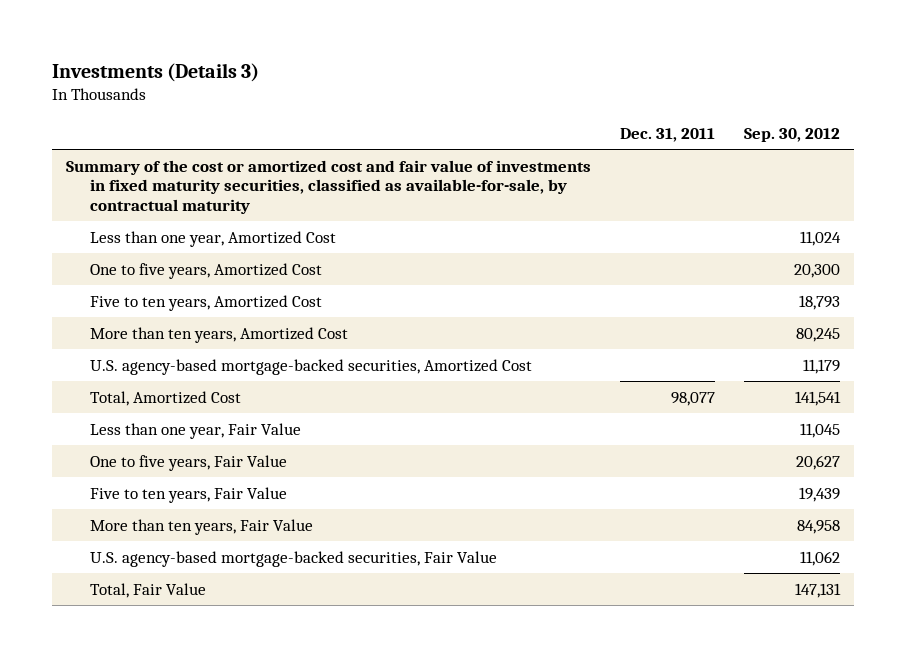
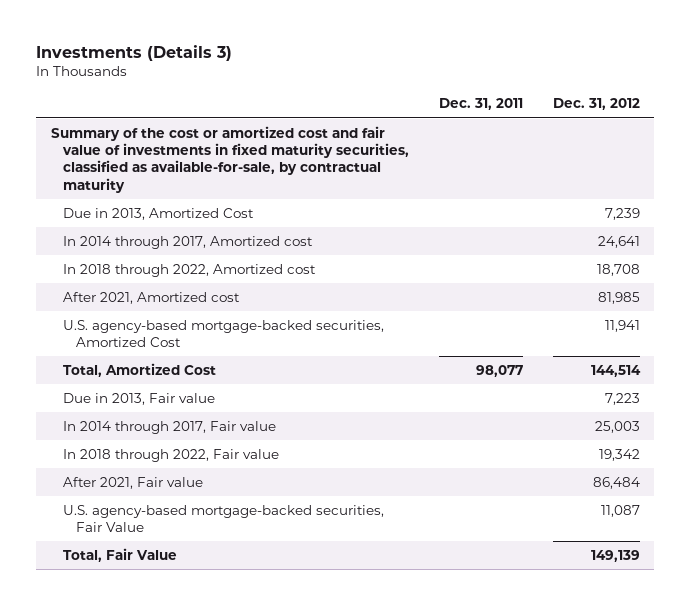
[743,127,840,142] Sep. 30, 2012 -> none
none -> [552,98,640,111] Dec. 31, 2012
[90,230,337,247] Less than one year, Amortized Cost -> [63,207,255,220] Due in 2013, Amortized Cost
[90,262,323,279] One to five years, Amortized Cost -> [63,235,314,249] In 2014 through 2017, Amortized cost
[90,294,323,311] Five to ten years, Amortized Cost -> [63,263,317,277] In 2018 through 2022, Amortized cost
[90,326,349,343] More than ten years, Amortized Cost -> [63,291,241,304] After 2021, Amortized cost
[90,422,302,439] Less than one year, Fair Value -> [63,392,216,405] Due in 2013, Fair value
[90,454,288,471] One to five years, Fair Value -> [63,420,277,434] In 2014 through 2017, Fair value
[90,486,288,503] Five to ten years, Fair Value -> [63,448,280,462] In 2018 through 2022, Fair value
[90,518,314,535] More than ten years, Fair Value -> [63,476,204,489] After 2021, Fair value

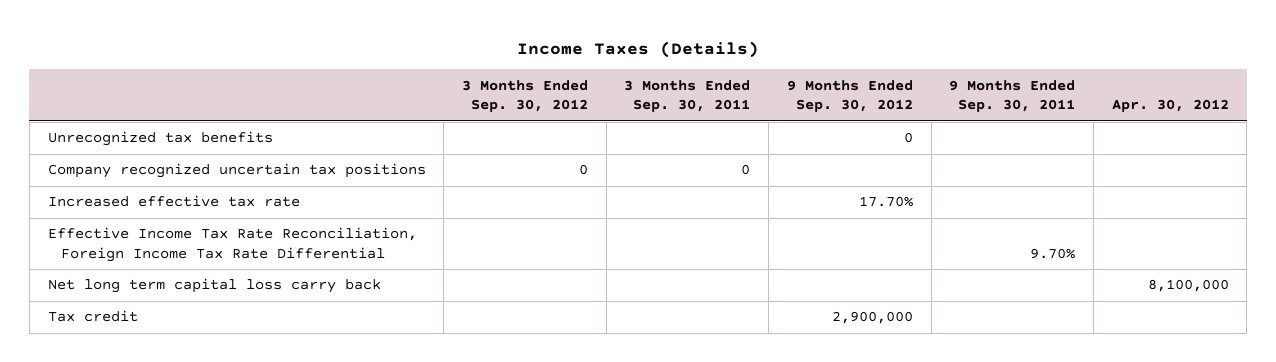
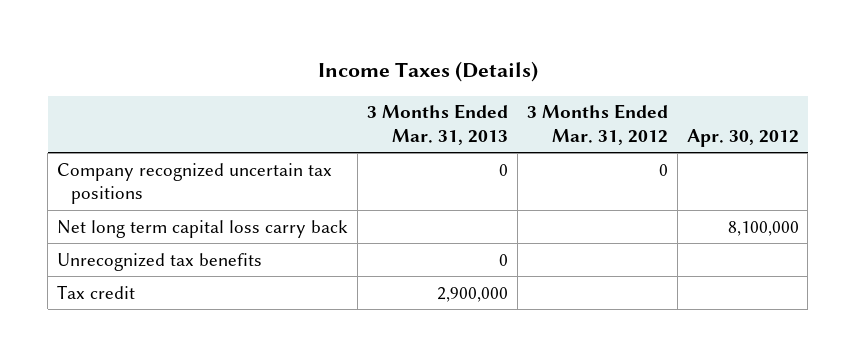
[461,79,588,113] 3 Months Ended Sep. 30, 2012 -> none
[624,79,751,113] 3 Months Ended Sep. 30, 2011 -> none
[786,79,913,113] 9 Months Ended Sep. 30, 2012 -> none
[949,79,1076,113] 9 Months Ended Sep. 30, 2011 -> none
none -> [366,104,508,145] 3 Months Ended Mar. 31, 2013
none -> [526,104,668,145] 3 Months Ended Mar. 31, 2012
[47,195,300,208] Increased effective tax rate -> none
[47,227,417,263] Effective Income Tax Rate Reconciliation, Foreign Income Tax Rate Differential -> none
[47,131,273,147] Unrecognized tax benefits -> [56,252,262,271] Unrecognized tax benefits

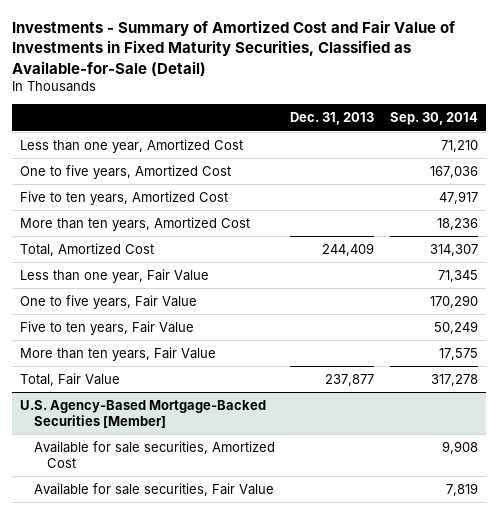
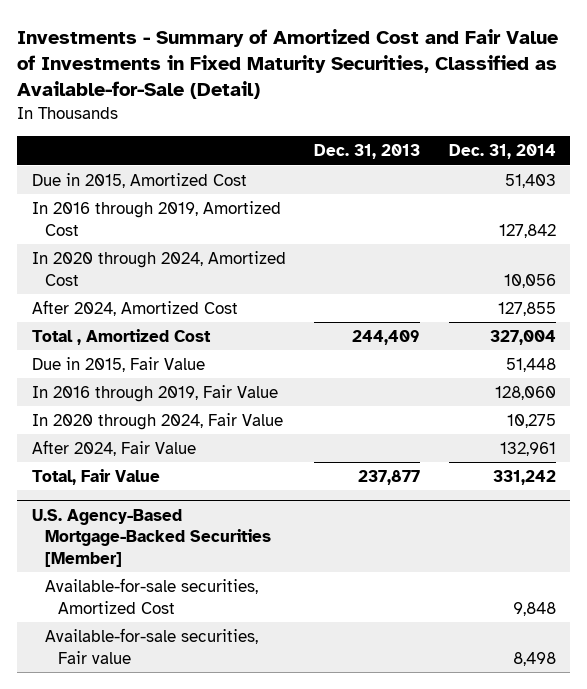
[390,112,479,126] Sep. 30, 2014 -> none
none -> [448,144,556,160] Dec. 31, 2014
[20,138,244,153] Less than one year, Amortized Cost -> [31,172,247,188] Due in 2015, Amortized Cost
[20,164,232,179] One to five years, Amortized Cost -> [31,200,281,236] In 2016 through 2019, Amortized Cost
[20,190,229,205] Five to ten years, Amortized Cost -> [31,250,286,286] In 2020 through 2024, Amortized Cost
[20,216,251,231] More than ten years, Amortized Cost -> [31,299,238,316] After 2024, Amortized Cost
[20,242,155,256] Total, Amortized Cost -> [31,328,211,345] Total , Amortized Cost
[20,268,210,283] Less than one year, Fair Value -> [31,356,205,372] Due in 2015, Fair Value
[20,294,198,309] One to five years, Fair Value -> [31,384,278,402] In 2016 through 2019, Fair Value
[20,320,195,335] Five to ten years, Fair Value -> [31,412,283,430] In 2020 through 2024, Fair Value
[20,346,217,361] More than ten years, Fair Value -> [31,439,196,456] After 2024, Fair Value
[33,440,275,469] Available for sale securities, Amortized Cost -> [44,577,258,614] Available-for-sale securities, Amortized Cost
[33,482,274,496] Available for sale securities, Fair Value -> [44,627,258,664] Available-for-sale securities, Fair value

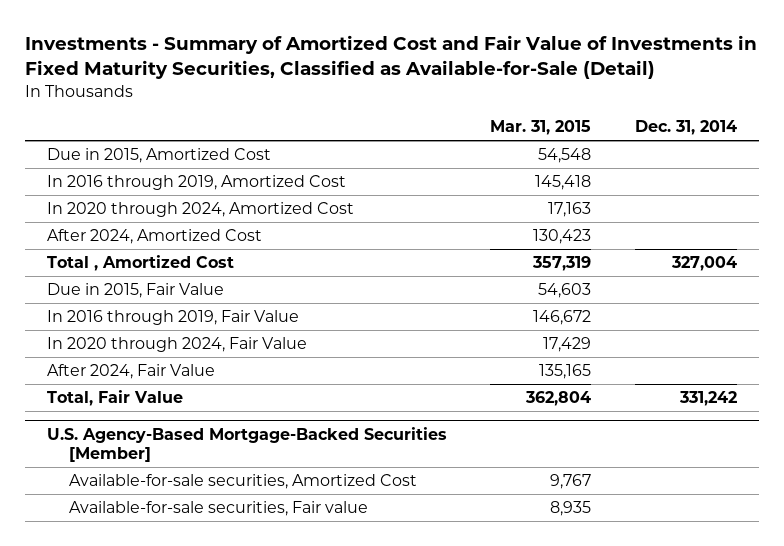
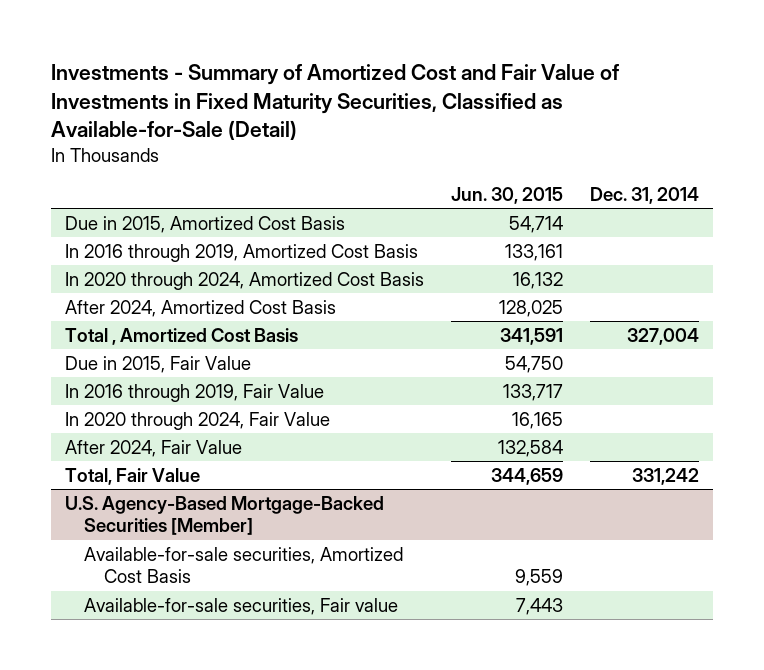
[490,120,592,136] Mar. 31, 2015 -> none
none -> [450,187,563,205] Jun. 30, 2015
[46,148,271,164] Due in 2015, Amortized Cost -> [64,215,345,233] Due in 2015, Amortized Cost Basis
[46,175,346,191] In 2016 through 2019, Amortized Cost -> [64,243,418,262] In 2016 through 2019, Amortized Cost Basis
[46,202,354,218] In 2020 through 2024, Amortized Cost -> [64,271,424,290] In 2020 through 2024, Amortized Cost Basis
[46,229,262,245] After 2024, Amortized Cost -> [64,299,336,317] After 2024, Amortized Cost Basis
[46,255,234,272] Total , Amortized Cost -> [64,327,298,345] Total , Amortized Cost Basis
[69,474,418,490] Available-for-sale securities, Amortized Cost -> [84,546,404,584] Available-for-sale securities, Amortized Cost Basis

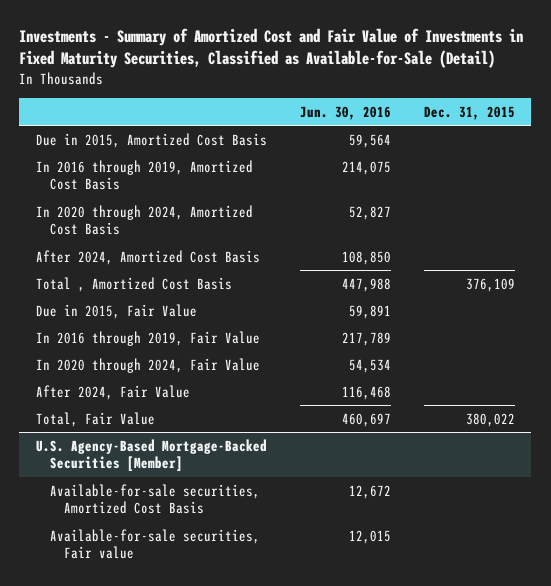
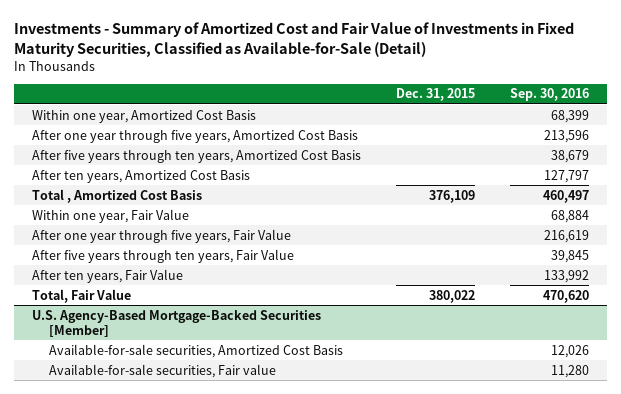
[299,105,391,120] Jun. 30, 2016 -> none
none -> [510,88,590,102] Sep. 30, 2016
[35,132,267,148] Due in 2015, Amortized Cost Basis -> [31,109,256,123] Within one year, Amortized Cost Basis
[35,159,253,191] In 2016 through 2019, Amortized Cost Basis -> [31,129,358,143] After one year through five years, Amortized Cost Basis
[35,204,253,236] In 2020 through 2024, Amortized Cost Basis -> [31,149,361,163] After five years through ten years, Amortized Cost Basis
[35,249,260,265] After 2024, Amortized Cost Basis -> [31,169,250,183] After ten years, Amortized Cost Basis
[35,303,197,319] Due in 2015, Fair Value -> [31,208,189,223] Within one year, Fair Value
[35,330,260,346] In 2016 through 2019, Fair Value -> [31,228,291,243] After one year through five years, Fair Value
[35,357,260,373] In 2020 through 2024, Fair Value -> [31,248,294,263] After five years through ten years, Fair Value
[35,384,190,400] After 2024, Fair Value -> [31,268,183,283] After ten years, Fair Value

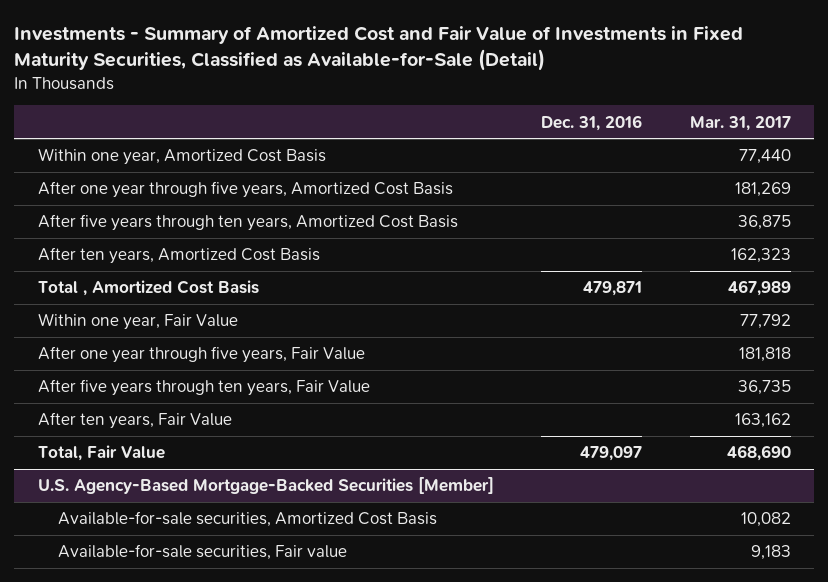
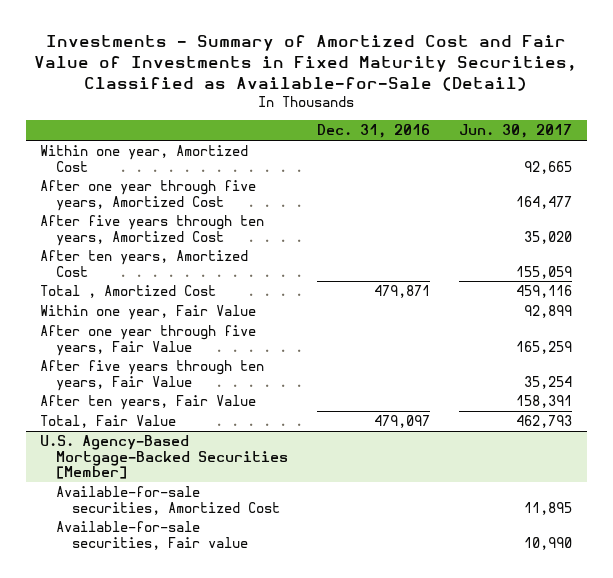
[689,115,791,131] Mar. 31, 2017 -> none
none -> [459,124,573,139] Jun. 30, 2017
[37,148,326,166] Within one year, Amortized Cost Basis -> [40,144,249,172] Within one year, Amortized Cost
[37,181,453,199] After one year through five years, Amortized Cost Basis -> [40,179,257,211] After one year through five years, Amortized Cost
[37,214,458,232] After five years through ten years, Amortized Cost Basis -> [40,214,265,246] After five years through ten years, Amortized Cost
[37,247,320,265] After ten years, Amortized Cost Basis -> [40,249,249,277] After ten years, Amortized Cost
[37,280,259,297] Total , Amortized Cost Basis -> [40,284,217,298] Total , Amortized Cost
[58,511,438,528] Available-for-sale securities, Amortized Cost Basis -> [56,485,280,515] Available-for-sale securities, Amortized Cost

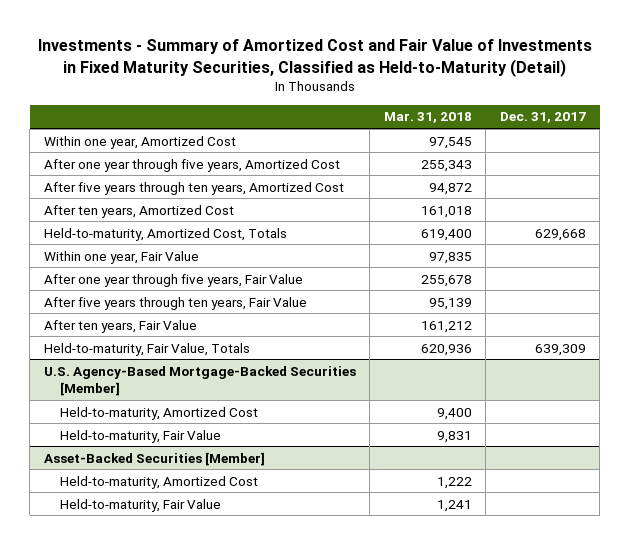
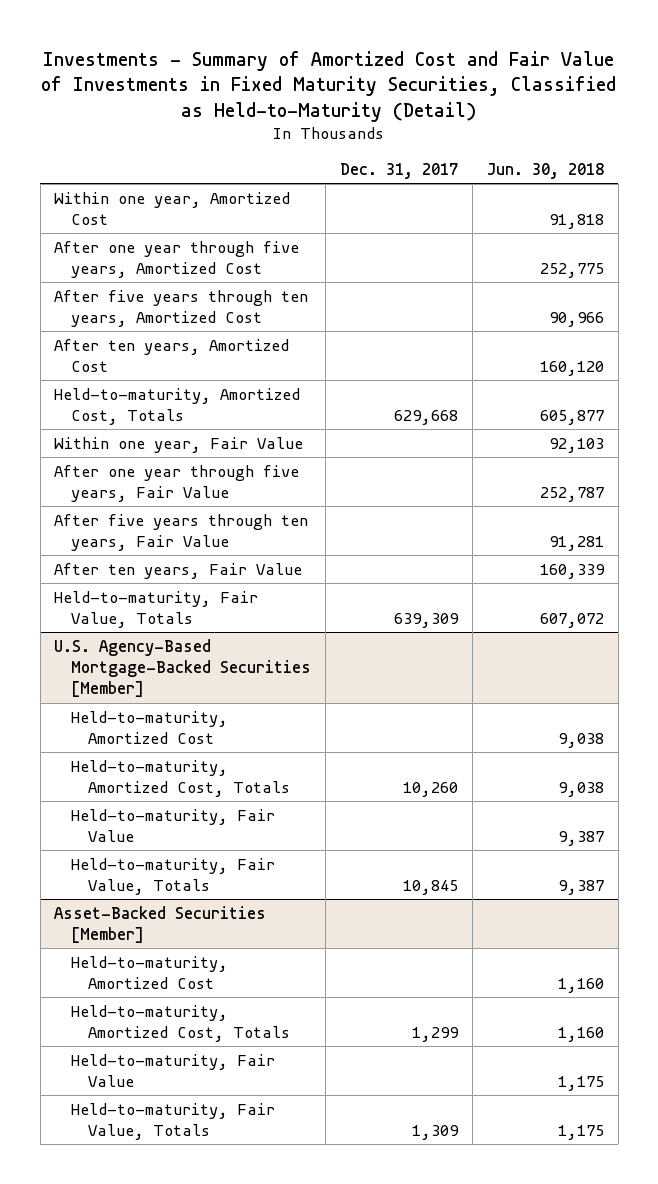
[383,112,472,124] Mar. 31, 2018 -> none
none -> [486,162,604,179] Jun. 30, 2018
none -> [71,759,291,798] Held-to-maturity, Amortized Cost, Totals
none -> [71,857,276,896] Held-to-maturity, Fair Value, Totals
none -> [71,1004,291,1043] Held-to-maturity, Amortized Cost, Totals
none -> [71,1102,276,1141] Held-to-maturity, Fair Value, Totals

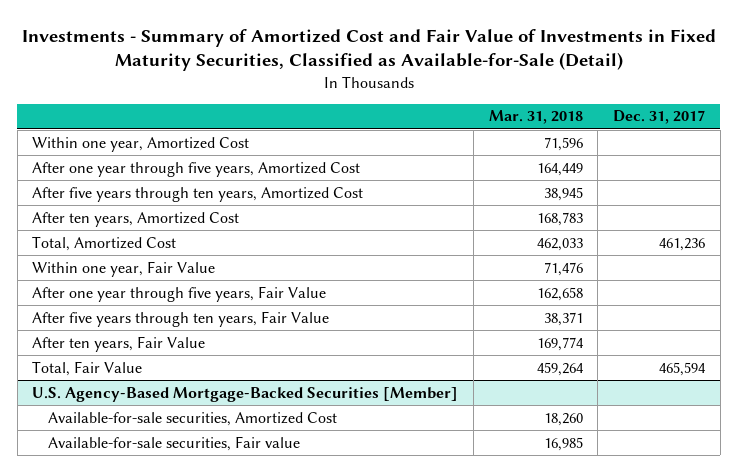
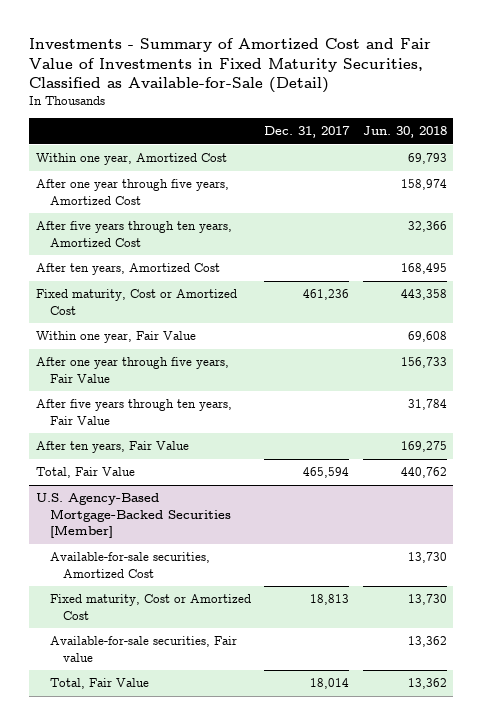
[488,110,583,125] Mar. 31, 2018 -> none
none -> [362,126,447,139] Jun. 30, 2018
[32,235,177,251] Total, Amortized Cost -> [36,289,238,315] Fixed maturity, Cost or Amortized Cost
none -> [49,594,251,620] Fixed maturity, Cost or Amortized Cost
none -> [49,678,149,690] Total, Fair Value

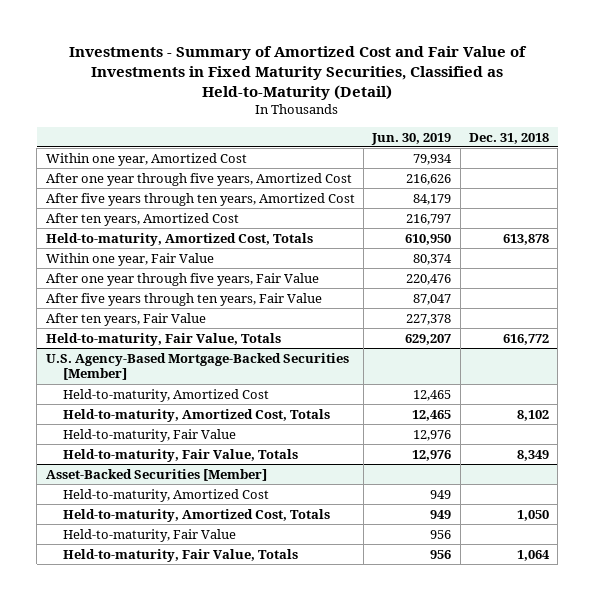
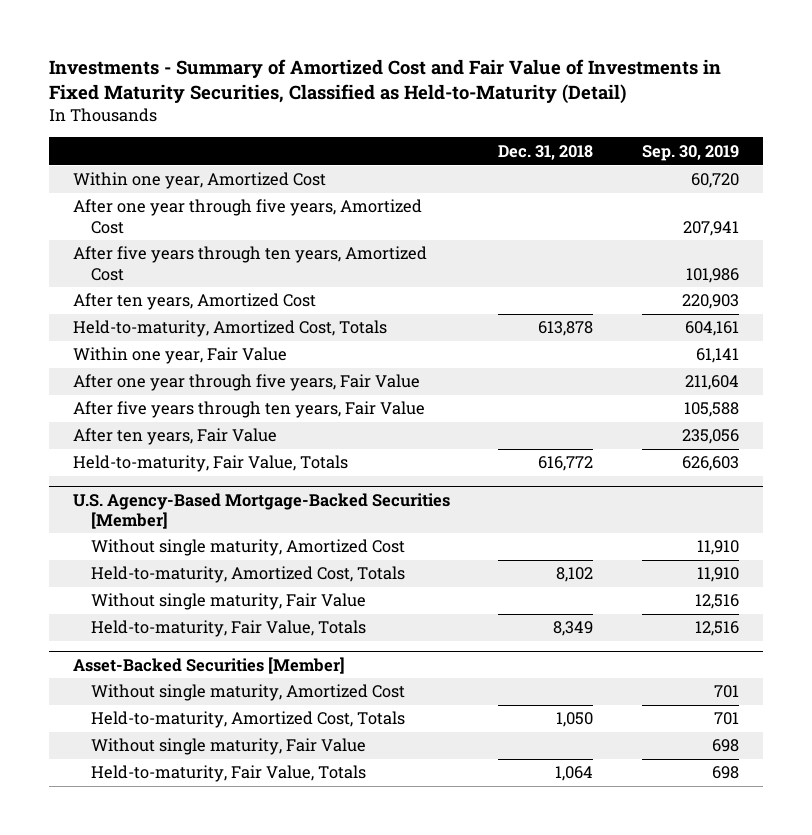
[371,132,452,145] Jun. 30, 2019 -> none
none -> [641,144,739,161] Sep. 30, 2019
[62,388,269,402] Held-to-maturity, Amortized Cost -> [90,539,405,557] Without single maturity, Amortized Cost
[62,428,236,442] Held-to-maturity, Fair Value -> [90,593,366,611] Without single maturity, Fair Value
[62,488,269,502] Held-to-maturity, Amortized Cost -> [90,684,405,702] Without single maturity, Amortized Cost
[62,528,236,542] Held-to-maturity, Fair Value -> [90,738,366,756] Without single maturity, Fair Value

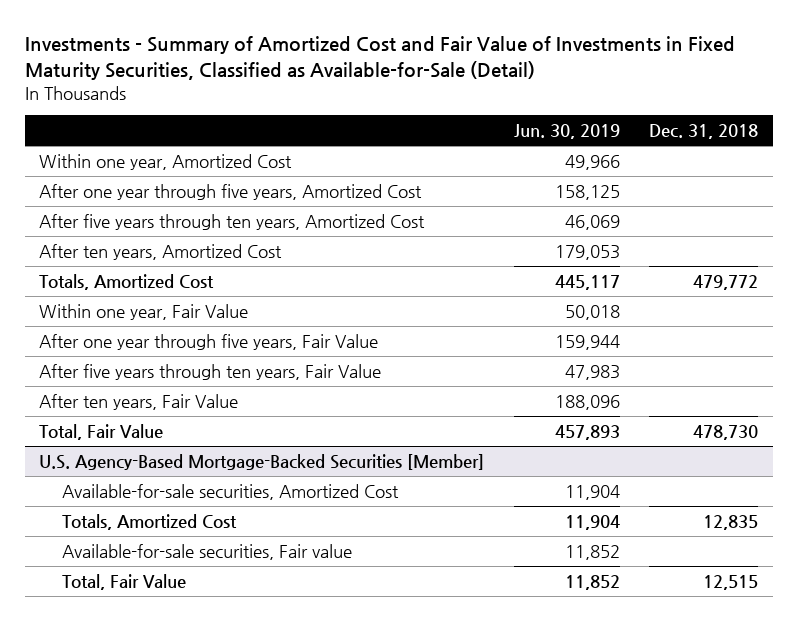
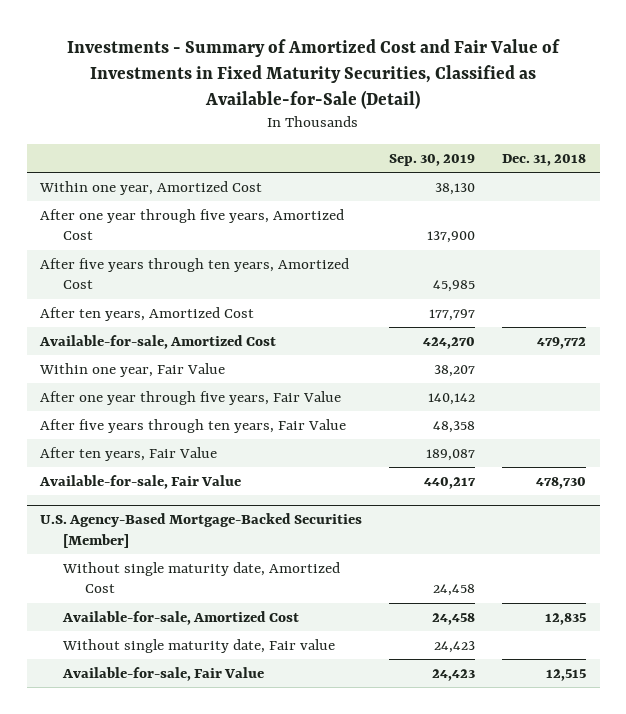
[513,124,620,140] Jun. 30, 2019 -> none
none -> [389,153,476,166] Sep. 30, 2019
[39,273,215,290] Totals, Amortized Cost -> [39,334,277,349] Available-for-sale, Amortized Cost
[39,423,164,440] Total, Fair Value -> [39,474,242,489] Available-for-sale, Fair Value
[62,483,400,500] Available-for-sale securities, Amortized Cost -> [61,561,340,594] Without single maturity date, Amortized Cost
[62,513,238,530] Totals, Amortized Cost -> [61,610,299,625] Available-for-sale, Amortized Cost
[62,543,353,560] Available-for-sale securities, Fair value -> [61,638,335,653] Without single maturity date, Fair value
[62,573,187,590] Total, Fair Value -> [61,666,264,681] Available-for-sale, Fair Value

